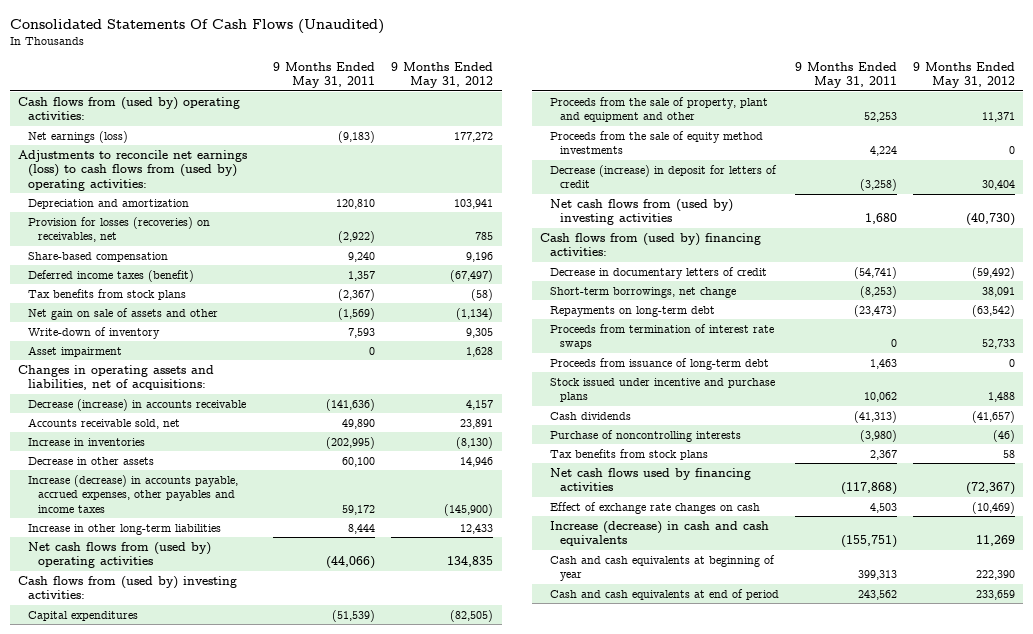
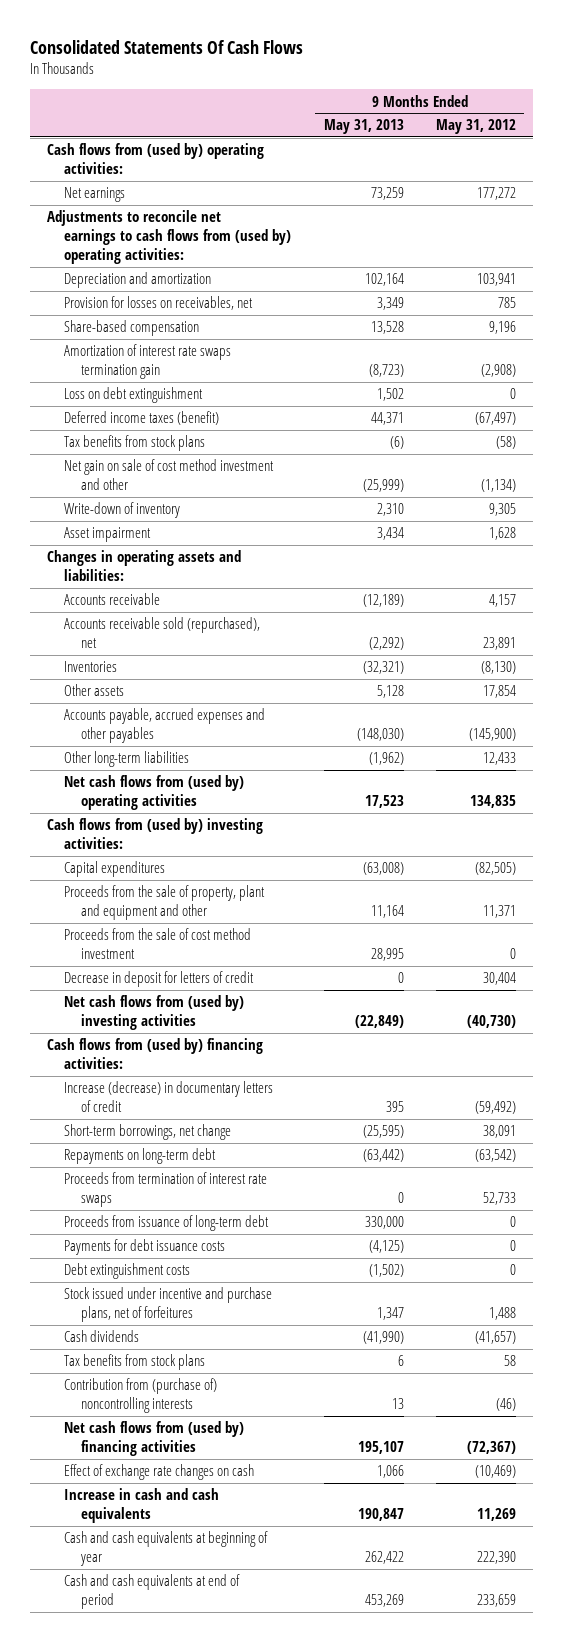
[9,18,384,34] Consolidated Statements Of Cash Flows (Unaudited) -> [30,39,304,54] Consolidated Statements Of Cash Flows
[273,61,376,89] 9 Months Ended May 31, 2011 -> none
none -> [323,119,404,135] May 31, 2013
[28,130,129,143] Net earnings (loss) -> [63,187,125,203] Net earnings
[18,149,248,191] Adjustments to reconcile net earnings (loss) to cash flows from (used by) operating activities: -> [46,210,291,265] Adjustments to reconcile net earnings to cash flows from (used by) operating activities:
[28,216,211,243] Provision for losses (recoveries) on receivables, net -> [63,296,253,311] Provision for losses on receivables, net
none -> [63,344,231,380] Amortization of interest rate swaps termination gain
none -> [63,387,203,404] Loss on debt extinguishment
[28,307,219,320] Net gain on sale of assets and other -> [63,459,274,491] Net gain on sale of cost method investment and other
[18,364,215,391] Changes in operating assets and liabilities, net of acquisitions: -> [46,550,241,582] Changes in operating assets and liabilities:
[28,398,247,411] Decrease (increase) in accounts receivable -> [63,593,160,606] Accounts receivable
[28,417,181,429] Accounts receivable sold, net -> [63,617,260,649] Accounts receivable sold (repurchased), net
[28,437,146,446] Increase in inventories -> [63,661,117,673] Inventories
[28,456,155,465] Decrease in other assets -> [63,684,124,697] Other assets
[460,456,494,467] 14,946 -> [483,685,517,699] 17,854
[28,474,239,513] Increase (decrease) in accounts payable, accrued expenses, other payables and income taxes -> [63,708,265,744] Accounts payable, accrued expenses and other payables
[28,523,222,535] Increase in other long-term liabilities -> [63,751,189,768] Other long-term liabilities
[549,130,763,155] Proceeds from the sale of equity method investments -> [63,928,251,960] Proceeds from the sale of cost method investment
[549,164,777,189] Decrease (increase) in deposit for letters of credit -> [63,971,254,988] Decrease in deposit for letters of credit
[549,266,767,279] Decrease in documentary letters of credit -> [63,1081,273,1113] Increase (decrease) in documentary letters of credit
none -> [63,1239,225,1256] Payments for debt issuance costs
none -> [63,1263,190,1280] Debt extinguishment costs
[549,377,775,403] Stock issued under incentive and purchase plans -> [63,1287,272,1323] Stock issued under incentive and purchase plans, net of forfeitures
[549,429,741,442] Purchase of noncontrolling interests -> none
none -> [63,1378,217,1414] Contribution from (purchase of) noncontrolling interests
[549,467,751,492] Net cash flows used by financing activities -> [63,1421,244,1457] Net cash flows from (used by) financing activities
[549,520,769,547] Increase (decrease) in cash and cash equivalents -> [63,1488,219,1524] Increase in cash and cash equivalents

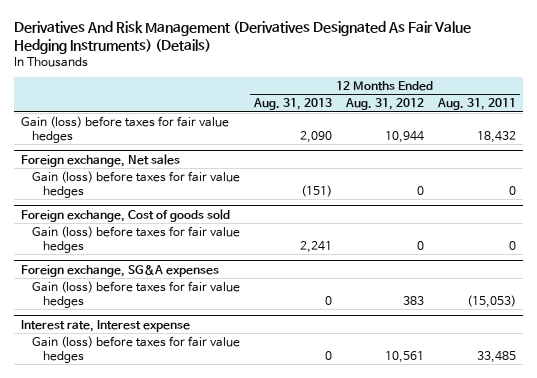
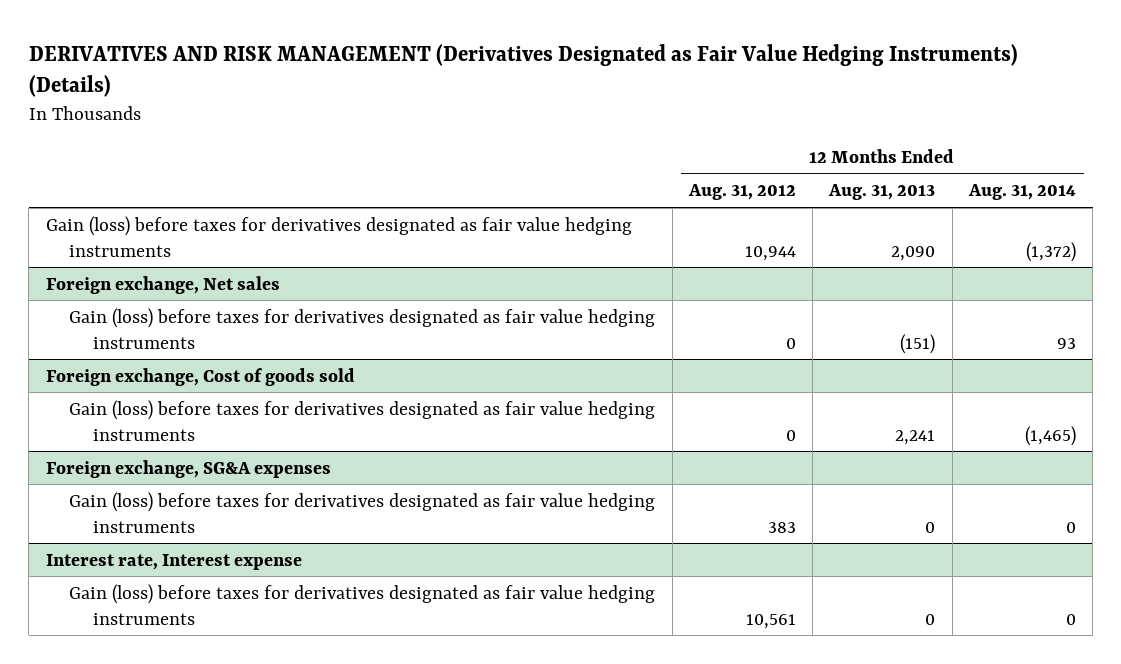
[13,20,471,54] Derivatives And Risk Management (Derivatives Designated As Fair Value Hedging Instruments) (Details) -> [28,43,1018,98] DERIVATIVES AND RISK MANAGEMENT (Derivatives Designated as Fair Value Hedging Instruments) (Details)
[437,98,517,111] Aug. 31, 2011 -> none
none -> [967,184,1076,201] Aug. 31, 2014
[20,115,229,143] Gain (loss) before taxes for fair value hedges -> [45,215,632,257] Gain (loss) before taxes for derivatives designated as fair value hedging instruments
[31,170,240,198] Gain (loss) before taxes for fair value hedges -> [69,307,656,349] Gain (loss) before taxes for derivatives designated as fair value hedging instruments
[31,225,240,253] Gain (loss) before taxes for fair value hedges -> [69,399,656,441] Gain (loss) before taxes for derivatives designated as fair value hedging instruments
[31,280,240,308] Gain (loss) before taxes for fair value hedges -> [69,491,656,533] Gain (loss) before taxes for derivatives designated as fair value hedging instruments
[31,335,240,363] Gain (loss) before taxes for fair value hedges -> [69,583,656,625] Gain (loss) before taxes for derivatives designated as fair value hedging instruments

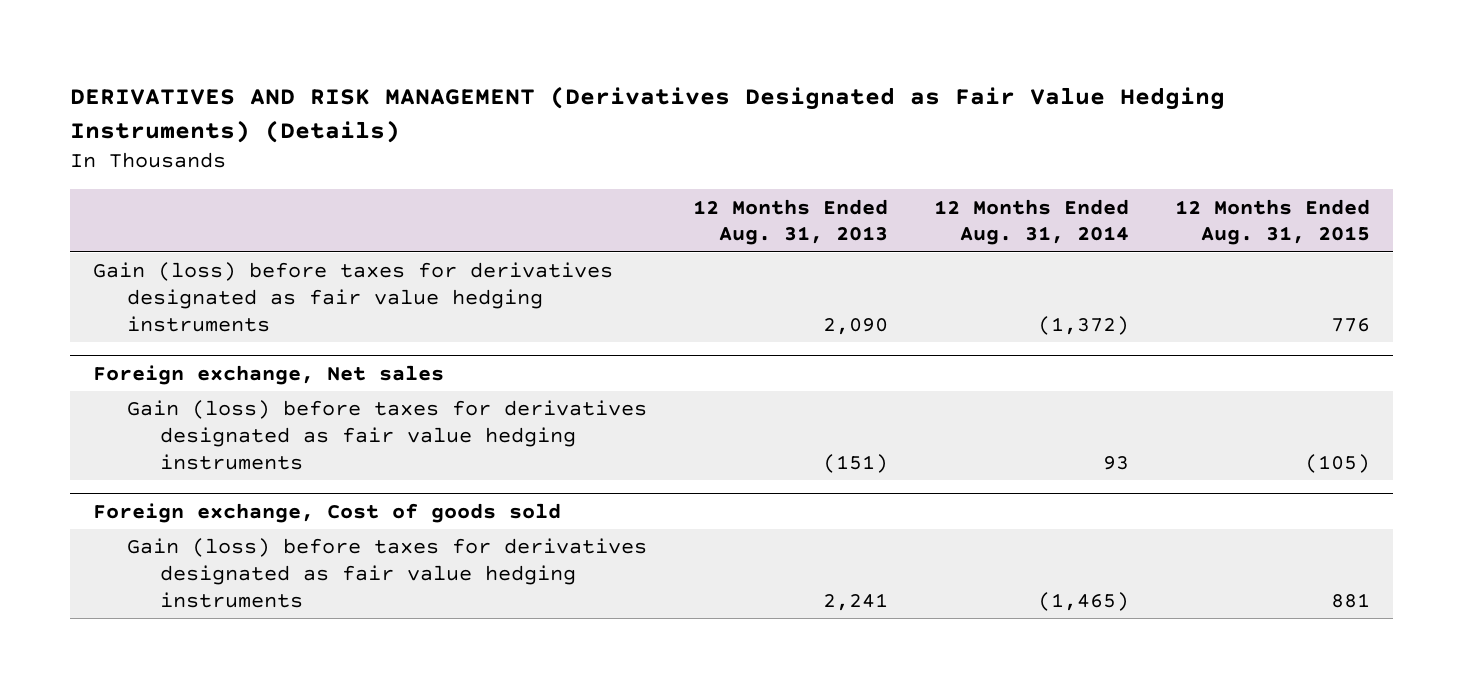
[687,184,796,201] Aug. 31, 2012 -> none
none -> [1175,198,1371,246] 12 Months Ended Aug. 31, 2015
[45,459,331,478] Foreign exchange, SG&A expenses -> none
[69,491,656,533] Gain (loss) before taxes for derivatives designated as fair value hedging instruments -> none
[45,553,302,570] Interest rate, Interest expense -> none
[69,583,656,625] Gain (loss) before taxes for derivatives designated as fair value hedging instruments -> none

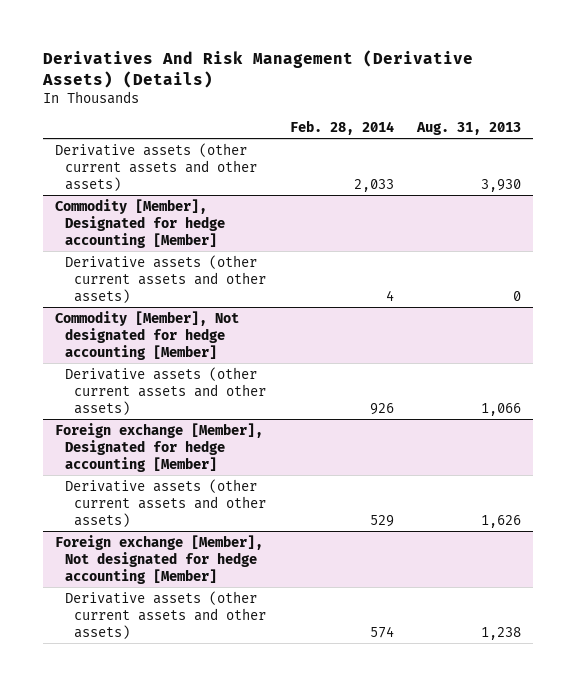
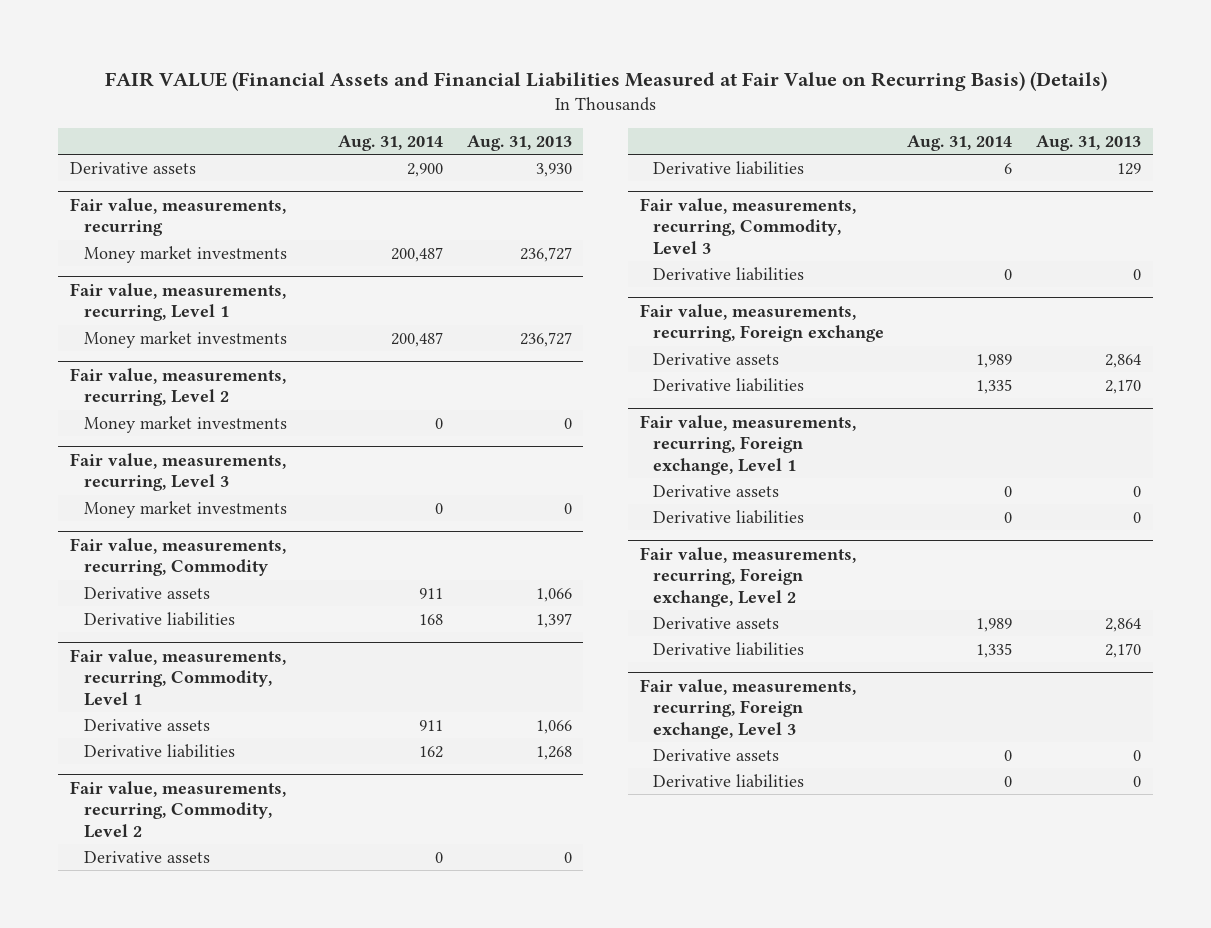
[42,50,474,88] Derivatives And Risk Management (Derivative Assets) (Details) -> [104,71,1107,92] FAIR VALUE (Financial Assets and Financial Liabilities Measured at Fair Value on Recurring Basis) (Details)
[289,120,394,136] Feb. 28, 2014 -> none
none -> [338,134,444,151] Aug. 31, 2014
[54,198,225,248] Commodity [Member], Designated for hedge accounting [Member] -> none
[54,310,239,360] Commodity [Member], Not designated for hedge accounting [Member] -> none
[54,422,263,472] Foreign exchange [Member], Designated for hedge accounting [Member] -> none
[54,534,263,584] Foreign exchange [Member], Not designated for hedge accounting [Member] -> none
[54,142,257,191] Derivative assets (other current assets and other assets) -> [70,161,197,174] Derivative assets
none -> [70,197,287,237] Fair value, measurements, recurring
none -> [83,245,287,263] Money market investments
none -> [70,282,287,322] Fair value, measurements, recurring, Level 1
none -> [83,330,287,348] Money market investments
none -> [70,367,287,407] Fair value, measurements, recurring, Level 2
none -> [83,415,287,433] Money market investments
none -> [70,452,287,492] Fair value, measurements, recurring, Level 3
none -> [83,500,287,518] Money market investments
none -> [70,537,287,577] Fair value, measurements, recurring, Commodity
[64,254,267,303] Derivative assets (other current assets and other assets) -> [83,586,210,599] Derivative assets
[513,290,522,301] 0 -> [535,587,572,602] 1,066
none -> [83,611,235,626] Derivative liabilities
none -> [70,648,287,707] Fair value, measurements, recurring, Commodity, Level 1
[64,366,267,415] Derivative assets (other current assets and other assets) -> [83,718,210,731] Derivative assets
none -> [83,743,235,758] Derivative liabilities
none -> [70,780,287,839] Fair value, measurements, recurring, Commodity, Level 2
[64,478,267,527] Derivative assets (other current assets and other assets) -> [83,850,210,863] Derivative assets
[481,514,522,528] 1,626 -> [563,851,572,863] 0
none -> [652,160,804,175] Derivative liabilities
none -> [639,197,856,256] Fair value, measurements, recurring, Commodity, Level 3
none -> [652,266,804,281] Derivative liabilities
none -> [639,303,884,343] Fair value, measurements, recurring, Foreign exchange
[64,590,267,639] Derivative assets (other current assets and other assets) -> [652,352,779,365] Derivative assets
[481,626,522,640] 1,238 -> [1104,353,1141,368] 2,864
none -> [652,377,804,392] Derivative liabilities
none -> [639,414,856,476] Fair value, measurements, recurring, Foreign exchange, Level 1
none -> [652,484,779,497] Derivative assets
none -> [652,509,804,524] Derivative liabilities
none -> [639,546,856,608] Fair value, measurements, recurring, Foreign exchange, Level 2
none -> [652,616,779,629] Derivative assets
none -> [652,641,804,656] Derivative liabilities
none -> [639,678,856,740] Fair value, measurements, recurring, Foreign exchange, Level 3
none -> [652,748,779,761] Derivative assets
none -> [652,773,804,788] Derivative liabilities

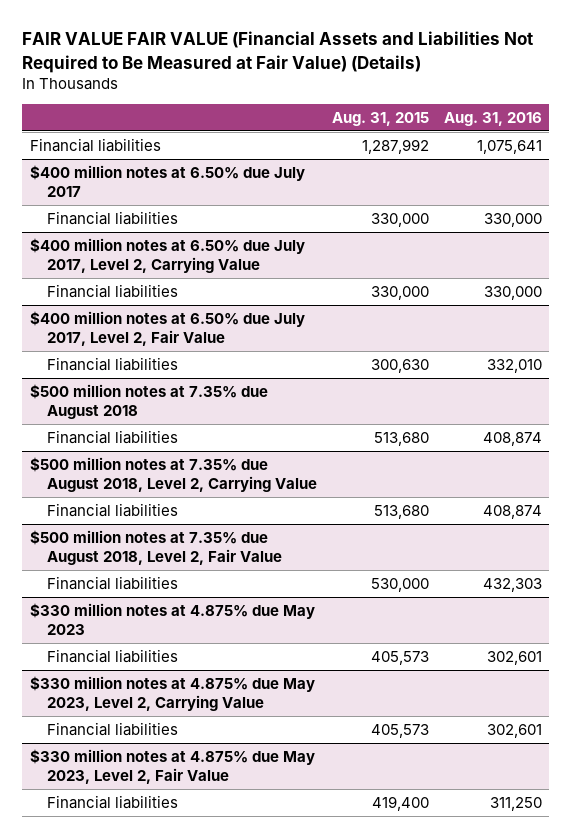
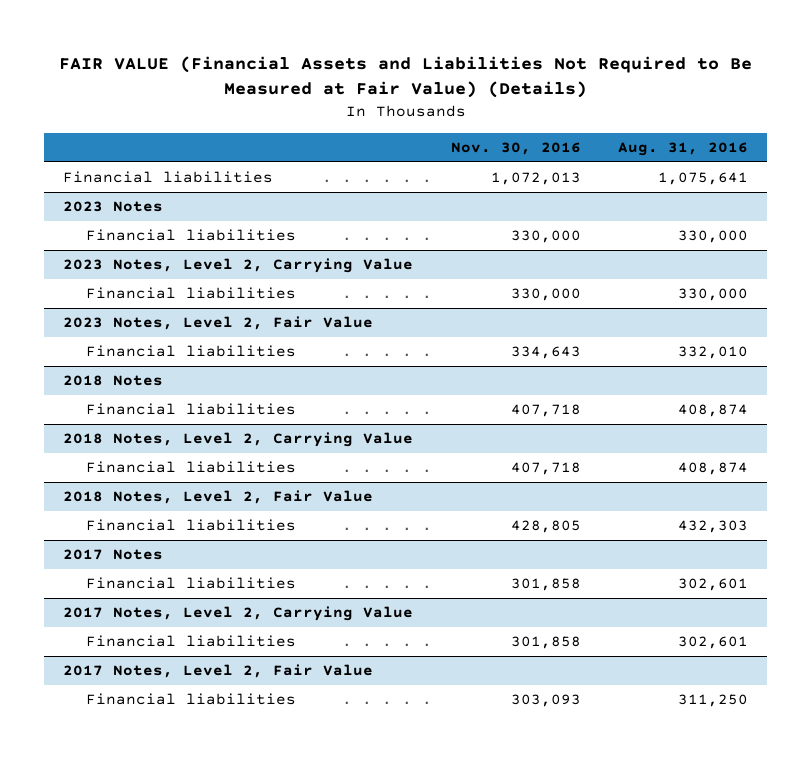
[22,31,534,73] FAIR VALUE FAIR VALUE (Financial Assets and Liabilities Not Required to Be Measured at Fair Value) (Details) -> [58,56,752,99] FAIR VALUE (Financial Assets and Liabilities Not Required to Be Measured at Fair Value) (Details)
[331,111,429,126] Aug. 31, 2015 -> none
none -> [450,141,581,155] Nov. 30, 2016
[29,165,305,197] $400 million notes at 6.50% due July 2017 -> none
none -> [62,201,163,213] 2023 Notes
[29,238,305,273] $400 million notes at 6.50% due July 2017, Level 2, Carrying Value -> none
none -> [62,258,413,274] 2023 Notes, Level 2, Carrying Value
[29,311,305,346] $400 million notes at 6.50% due July 2017, Level 2, Fair Value -> none
none -> [62,316,373,331] 2023 Notes, Level 2, Fair Value
[29,384,268,419] $500 million notes at 7.35% due August 2018 -> [62,375,163,387] 2018 Notes
[29,457,317,492] $500 million notes at 7.35% due August 2018, Level 2, Carrying Value -> none
none -> [62,432,413,448] 2018 Notes, Level 2, Carrying Value
[29,530,282,565] $500 million notes at 7.35% due August 2018, Level 2, Fair Value -> none
none -> [62,490,373,505] 2018 Notes, Level 2, Fair Value
[29,603,315,635] $330 million notes at 4.875% due May 2023 -> none
none -> [62,549,163,561] 2017 Notes
[29,676,315,711] $330 million notes at 4.875% due May 2023, Level 2, Carrying Value -> none
none -> [62,606,413,622] 2017 Notes, Level 2, Carrying Value
[29,749,315,784] $330 million notes at 4.875% due May 2023, Level 2, Fair Value -> none
none -> [62,664,373,679] 2017 Notes, Level 2, Fair Value

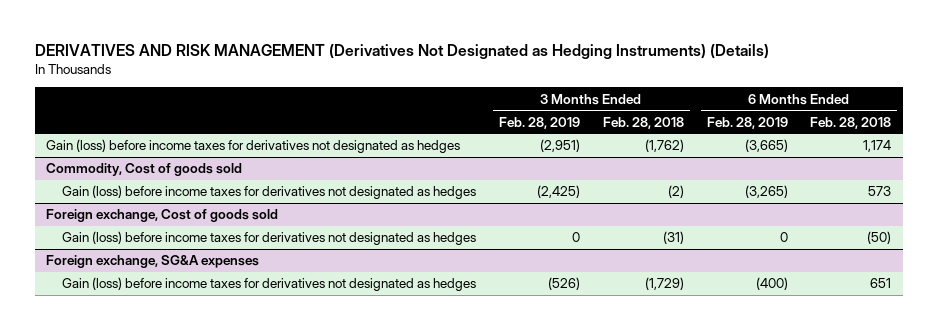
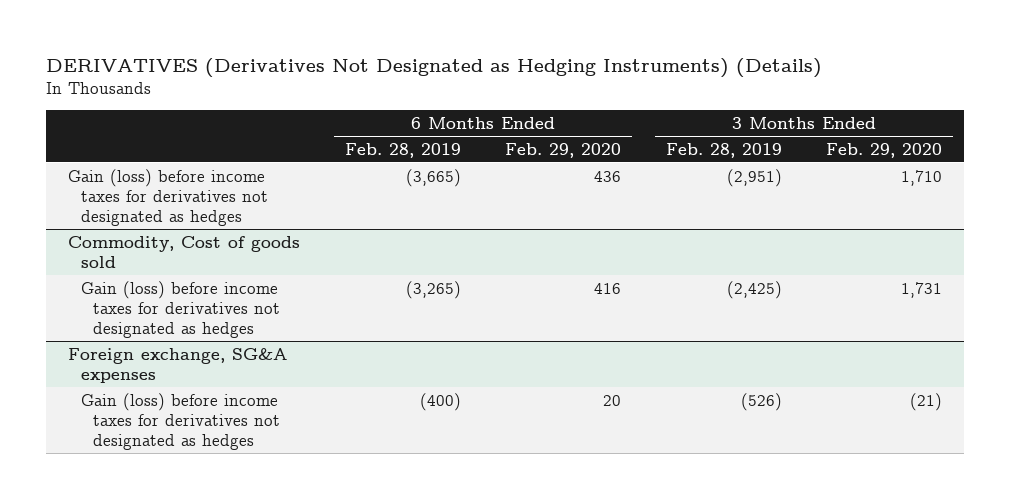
[34,43,769,59] DERIVATIVES AND RISK MANAGEMENT (Derivatives Not Designated as Hedging Instruments) (Details) -> [46,57,823,78] DERIVATIVES (Derivatives Not Designated as Hedging Instruments) (Details)
[602,116,684,129] Feb. 28, 2018 -> none
[810,116,892,129] Feb. 28, 2018 -> none
none -> [505,142,622,158] Feb. 29, 2020
none -> [826,142,943,158] Feb. 29, 2020
[45,209,278,223] Foreign exchange, Cost of goods sold -> none
[62,231,477,246] Gain (loss) before income taxes for derivatives not designated as hedges -> none

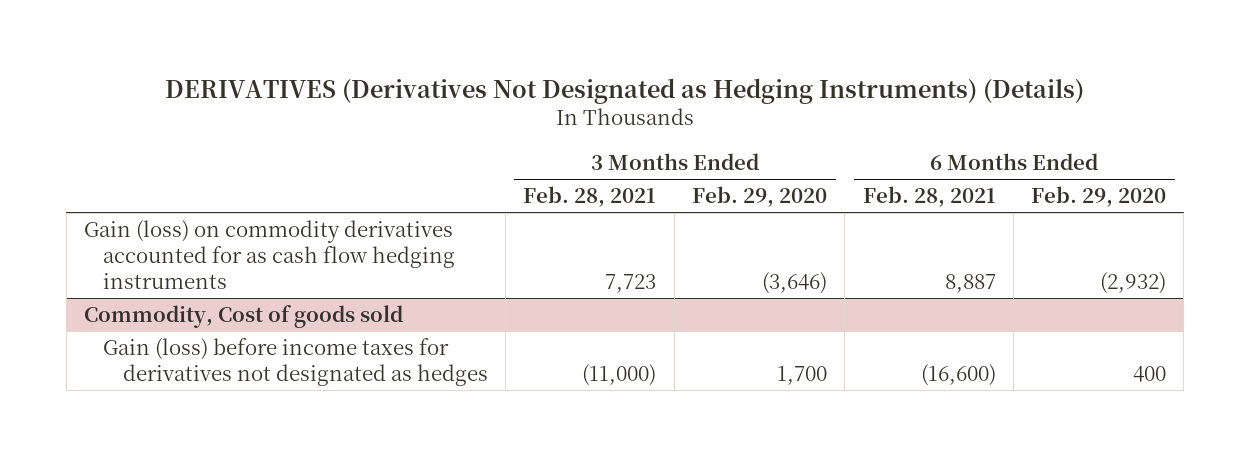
[344,142,461,158] Feb. 28, 2019 -> none
[665,142,782,158] Feb. 28, 2019 -> none
none -> [523,186,657,208] Feb. 28, 2021
none -> [862,186,996,208] Feb. 28, 2021
[68,168,268,227] Gain (loss) before income taxes for derivatives not designated as hedges -> none
none -> [83,220,456,289] Gain (loss) on commodity derivatives accounted for as cash flow hedging instruments
[68,347,288,383] Foreign exchange, SG&A expenses -> none
[80,392,281,451] Gain (loss) before income taxes for derivatives not designated as hedges -> none
[594,282,622,294] 416 -> [1133,366,1167,383] 400
[901,281,943,298] 1,731 -> [776,366,827,386] 1,700

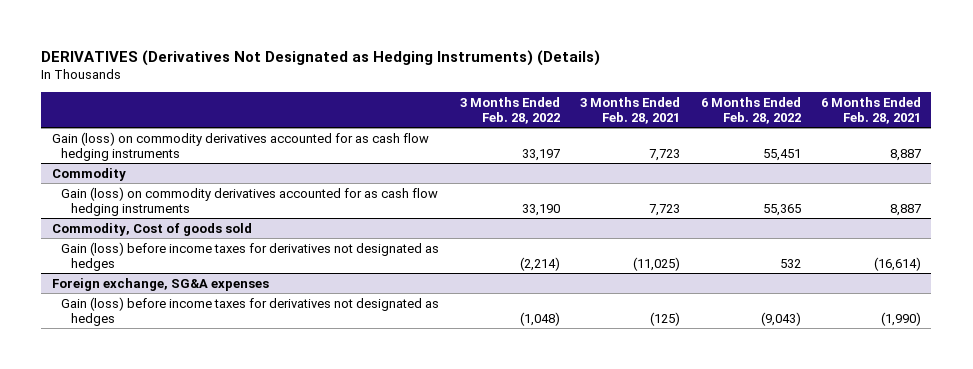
[691,186,827,208] Feb. 29, 2020 -> none
[1031,186,1167,208] Feb. 29, 2020 -> none
none -> [459,96,560,124] 3 Months Ended Feb. 28, 2022
none -> [700,96,801,124] 6 Months Ended Feb. 28, 2022
none -> [51,167,126,181] Commodity
none -> [61,186,439,216] Gain (loss) on commodity derivatives accounted for as cash flow hedging instruments
[582,364,657,387] (11,000) -> [633,256,681,271] (11,025)
[920,364,996,387] (16,600) -> [874,256,922,271] (16,614)
none -> [51,277,269,291] Foreign exchange, SG&A expenses
none -> [61,296,440,326] Gain (loss) before income taxes for derivatives not designated as hedges

